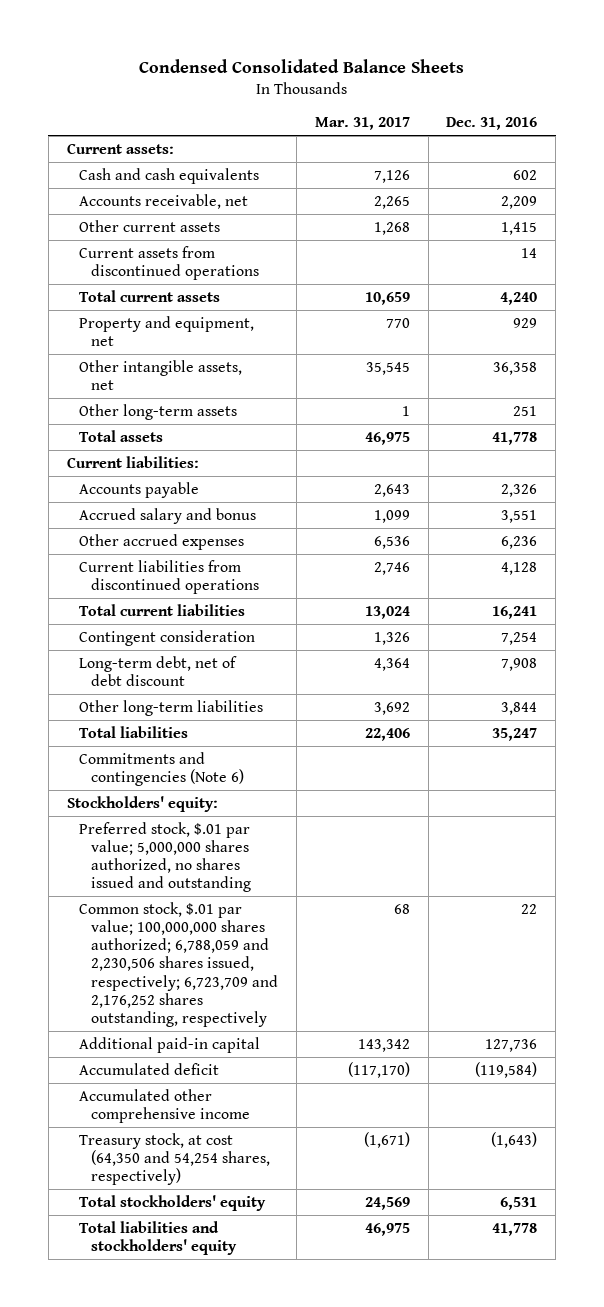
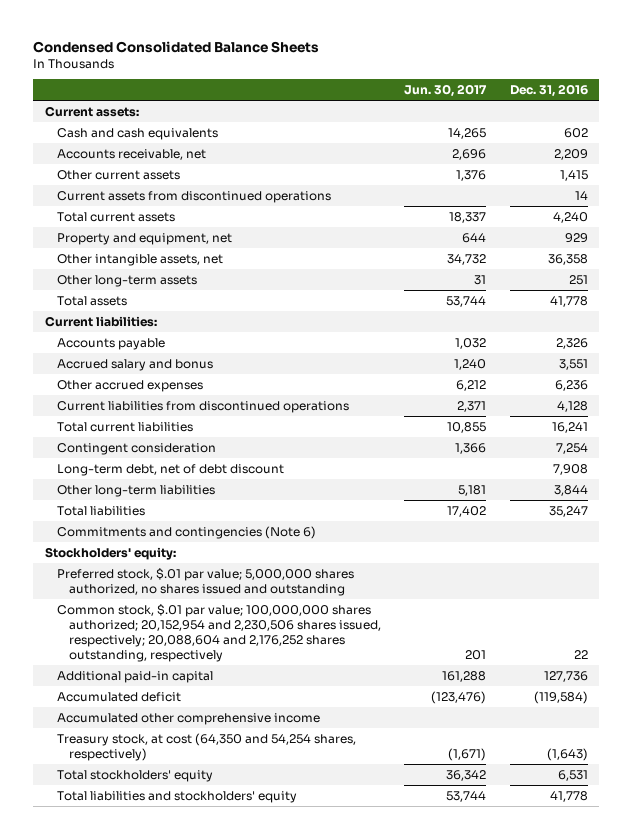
[314,117,410,131] Mar. 31, 2017 -> none
none -> [404,84,488,98] Jun. 30, 2017
[78,901,278,1027] Common stock, $.01 par value; 100,000,000 shares authorized; 6,788,059 and 2,230,506 shares issued, respectively; 6,723,709 and 2,176,252 shares outstanding, respectively -> [57,603,382,663] Common stock, $.01 par value; 100,000,000 shares authorized; 20,152,954 and 2,230,506 shares issued, respectively; 20,088,604 and 2,176,252 shares outstanding, respectively

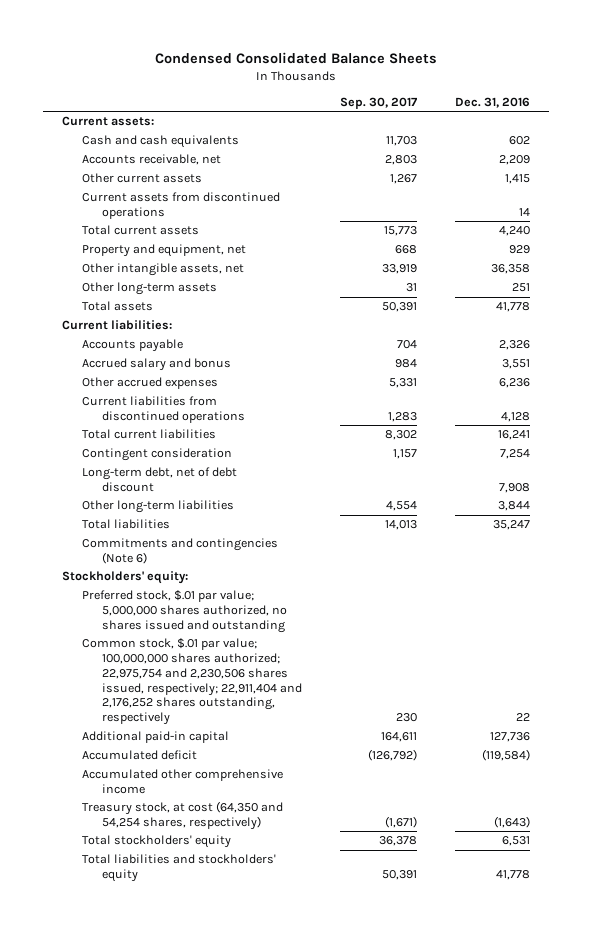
[404,84,488,98] Jun. 30, 2017 -> none
none -> [339,96,417,109] Sep. 30, 2017
[57,603,382,663] Common stock, $.01 par value; 100,000,000 shares authorized; 20,152,954 and 2,230,506 shares issued, respectively; 20,088,604 and 2,176,252 shares outstanding, respectively -> [81,638,302,726] Common stock, $.01 par value; 100,000,000 shares authorized; 22,975,754 and 2,230,506 shares issued, respectively; 22,911,404 and 2,176,252 shares outstanding, respectively

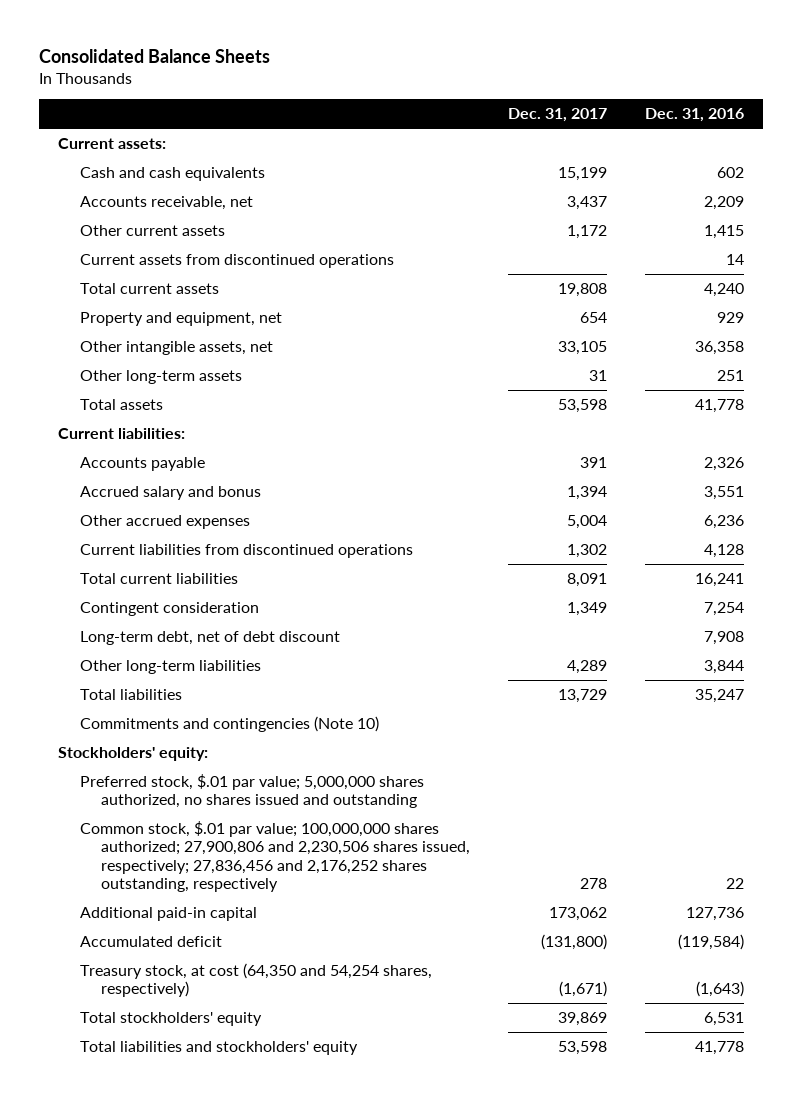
[154,51,437,64] Condensed Consolidated Balance Sheets -> [38,48,270,63] Consolidated Balance Sheets
[339,96,417,109] Sep. 30, 2017 -> none
none -> [508,108,608,123] Dec. 31, 2017
[81,538,278,565] Commitments and contingencies (Note 6) -> [79,716,379,733] Commitments and contingencies (Note 10)
[81,638,302,726] Common stock, $.01 par value; 100,000,000 shares authorized; 22,975,754 and 2,230,506 shares issued, respectively; 22,911,404 and 2,176,252 shares outstanding, respectively -> [79,821,471,892] Common stock, $.01 par value; 100,000,000 shares authorized; 27,900,806 and 2,230,506 shares issued, respectively; 27,836,456 and 2,176,252 shares outstanding, respectively
[81,769,283,795] Accumulated other comprehensive income -> none

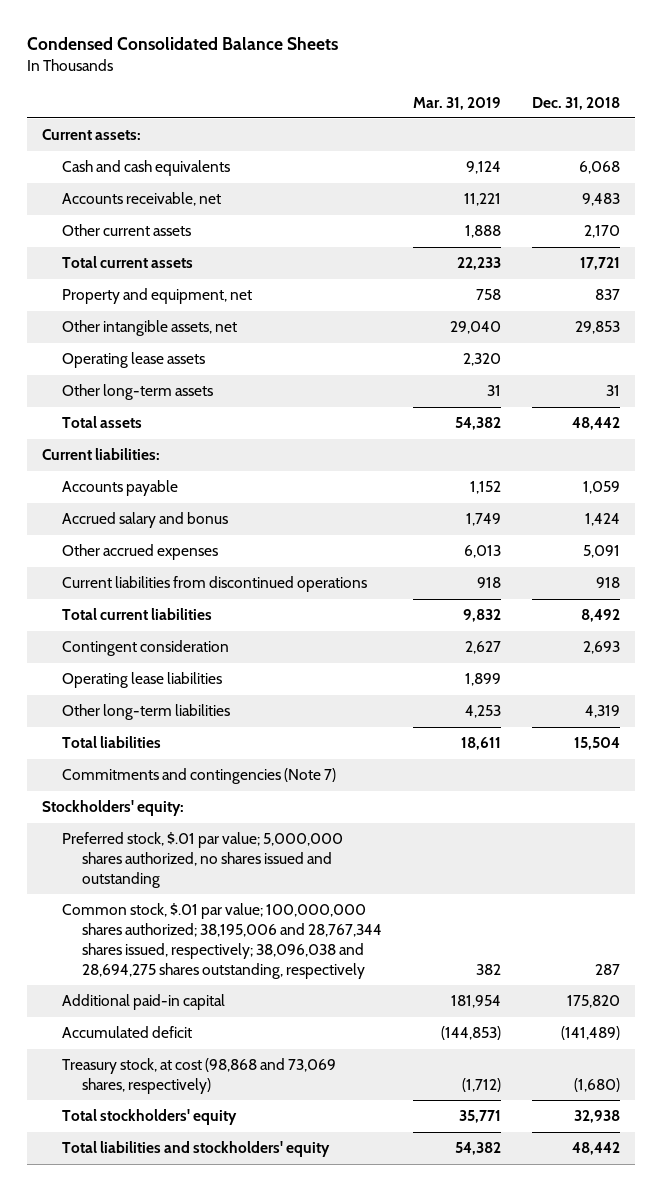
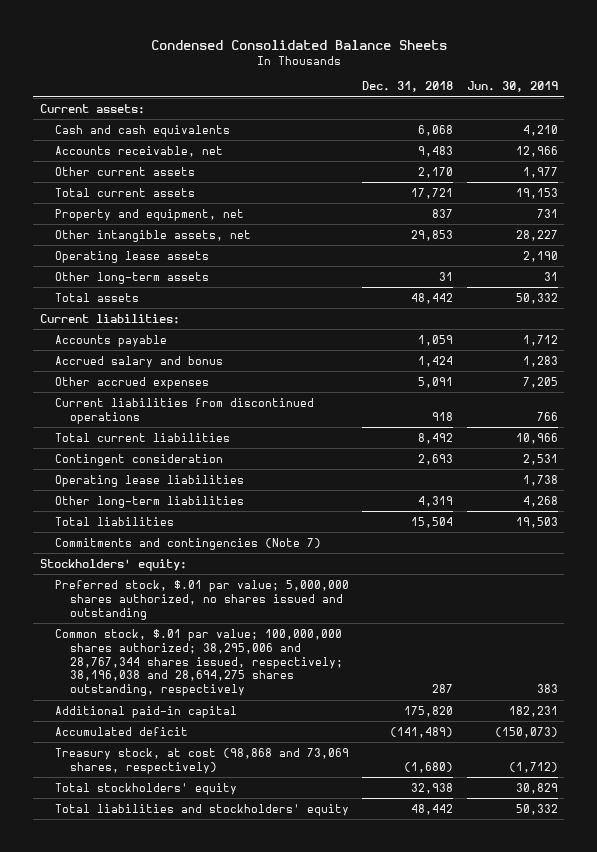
[412,96,501,110] Mar. 31, 2019 -> none
none -> [466,81,558,93] Jun. 30, 2019
[61,903,382,979] Common stock, $.01 par value; 100,000,000 shares authorized; 38,195,006 and 28,767,344 shares issued, respectively; 38,096,038 and 28,694,275 shares outstanding, respectively -> [54,628,344,697] Common stock, $.01 par value; 100,000,000 shares authorized; 38,295,006 and 28,767,344 shares issued, respectively; 38,196,038 and 28,694,275 shares outstanding, respectively

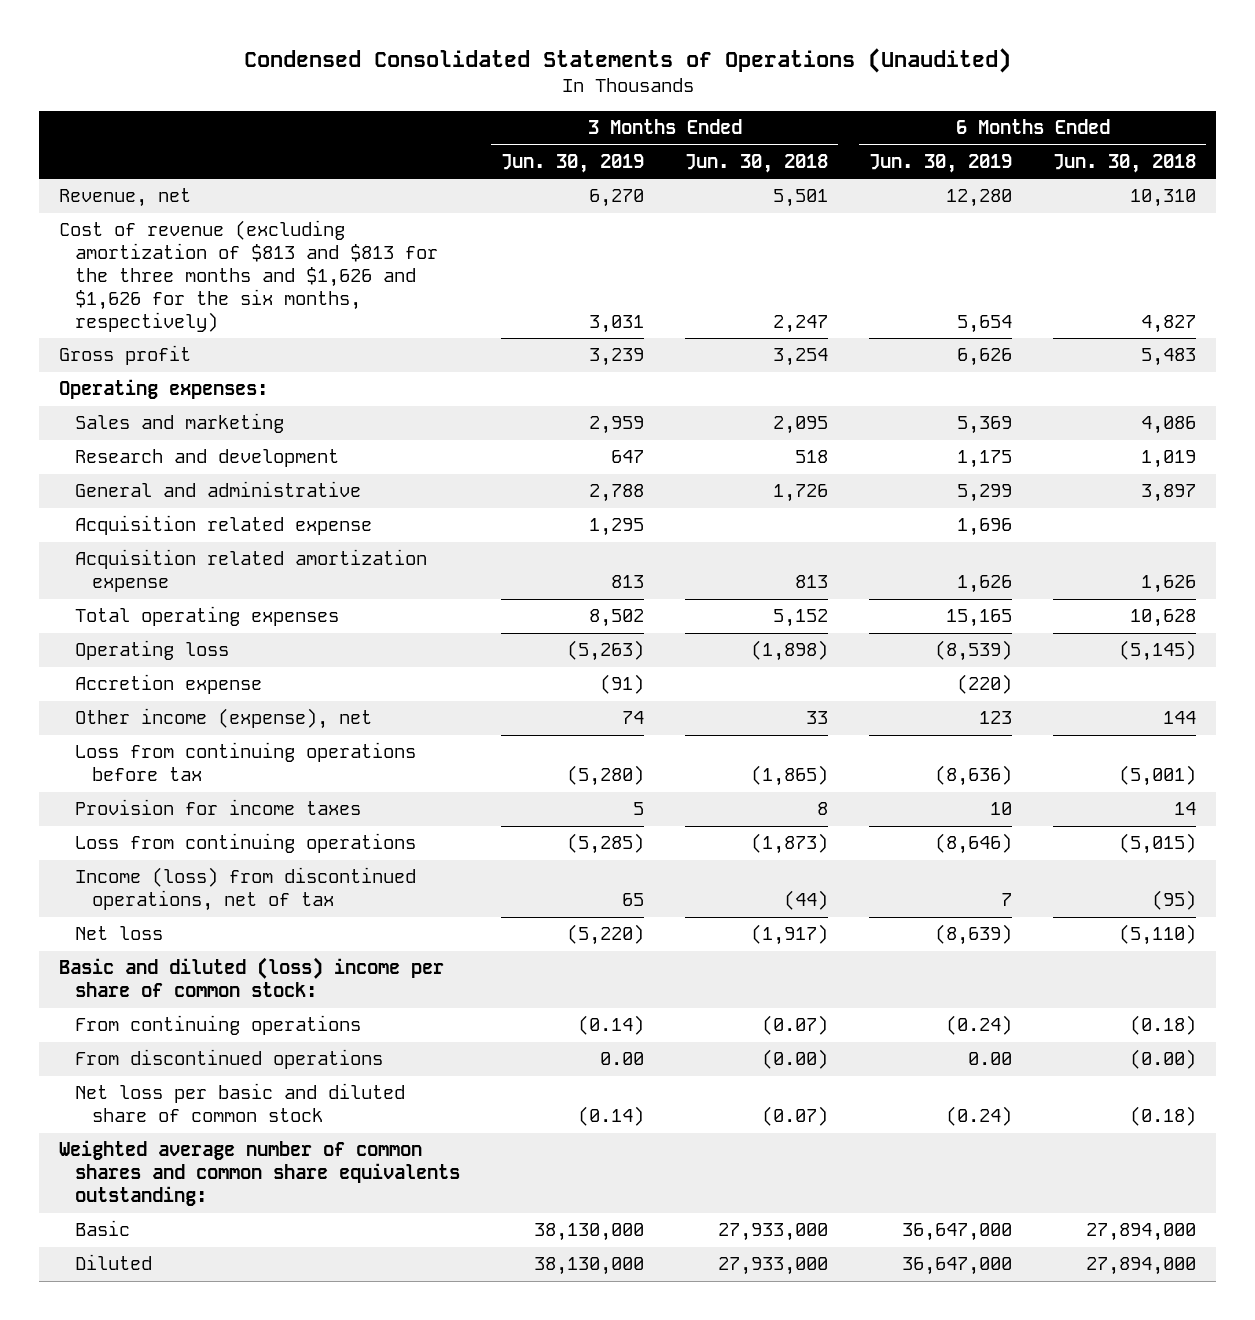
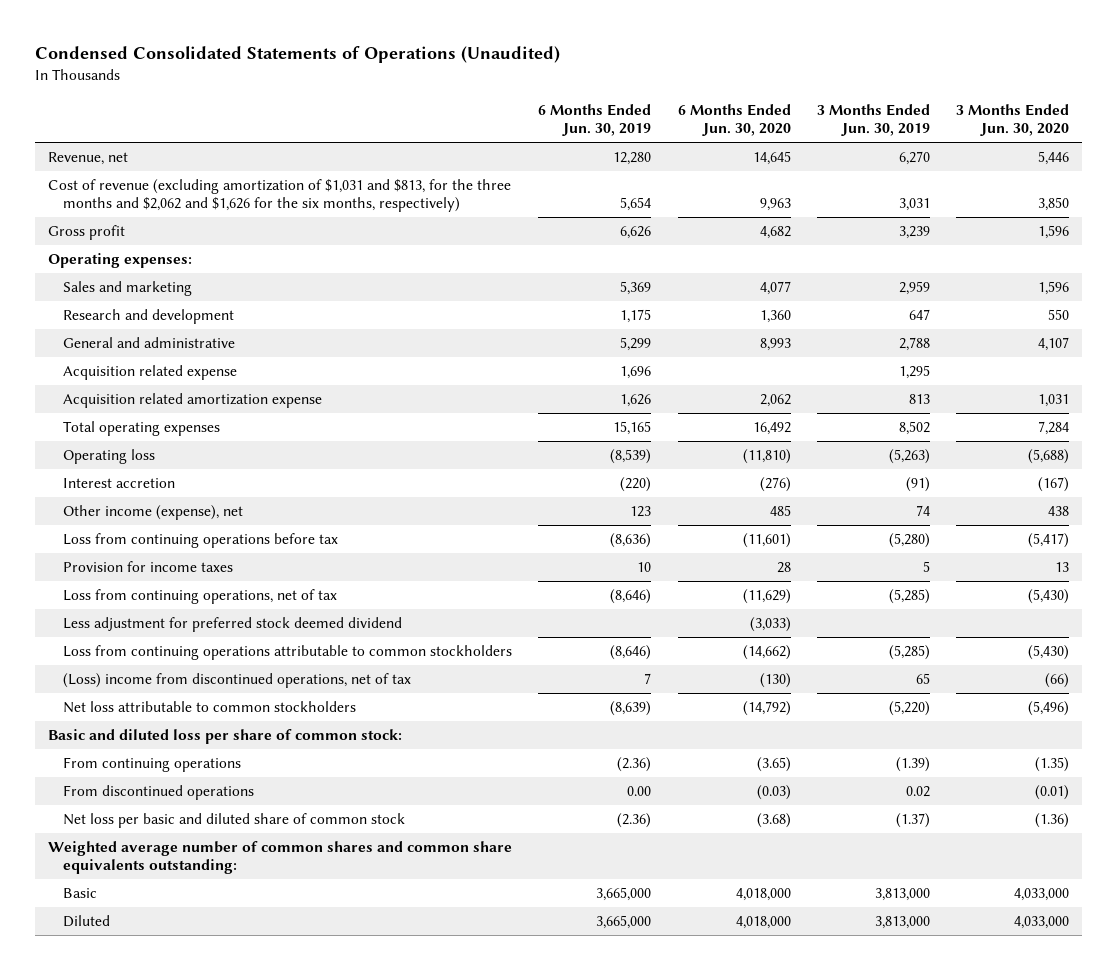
[685,154,829,174] Jun. 30, 2018 -> none
[1053,154,1197,174] Jun. 30, 2018 -> none
none -> [677,104,791,137] 6 Months Ended Jun. 30, 2020
none -> [955,104,1069,137] 3 Months Ended Jun. 30, 2020
[59,220,439,333] Cost of revenue (excluding amortization of $813 and $813 for the three months and $1,626 and $1,626 for the six months, respectively) -> [48,178,512,213] Cost of revenue (excluding amortization of $1,031 and $813, for the three months and $2,062 and $1,626 for the six months, respectively)
[75,674,263,695] Accretion expense -> [62,477,175,488] Interest accretion
[75,833,417,854] Loss from continuing operations -> [62,588,337,604] Loss from continuing operations, net of tax
none -> [62,616,402,632] Less adjustment for preferred stock deemed dividend
none -> [62,644,512,660] Loss from continuing operations attributable to common stockholders
[75,867,417,912] Income (loss) from discontinued operations, net of tax -> [62,672,411,688] (Loss) income from discontinued operations, net of tax
[75,926,164,941] Net loss -> [62,700,356,713] Net loss attributable to common stockholders
[59,957,445,998] Basic and diluted (loss) income per share of common stock: -> [48,728,403,744] Basic and diluted loss per share of common stock:
[578,1015,645,1036] (0.14) -> [895,756,930,772] (1.39)
[946,1015,1013,1036] (0.24) -> [617,756,652,772] (2.36)
[600,1052,645,1066] 0.00 -> [905,785,930,797] 0.02
[578,1106,645,1127] (0.14) -> [895,812,930,828] (1.37)
[946,1106,1013,1127] (0.24) -> [617,812,652,828] (2.36)
[534,1223,645,1242] 38,130,000 -> [874,887,930,901] 3,813,000
[902,1223,1013,1242] 36,647,000 -> [596,886,652,901] 3,665,000
[534,1257,645,1276] 38,130,000 -> [874,915,930,929] 3,813,000
[902,1257,1013,1276] 36,647,000 -> [596,914,652,929] 3,665,000

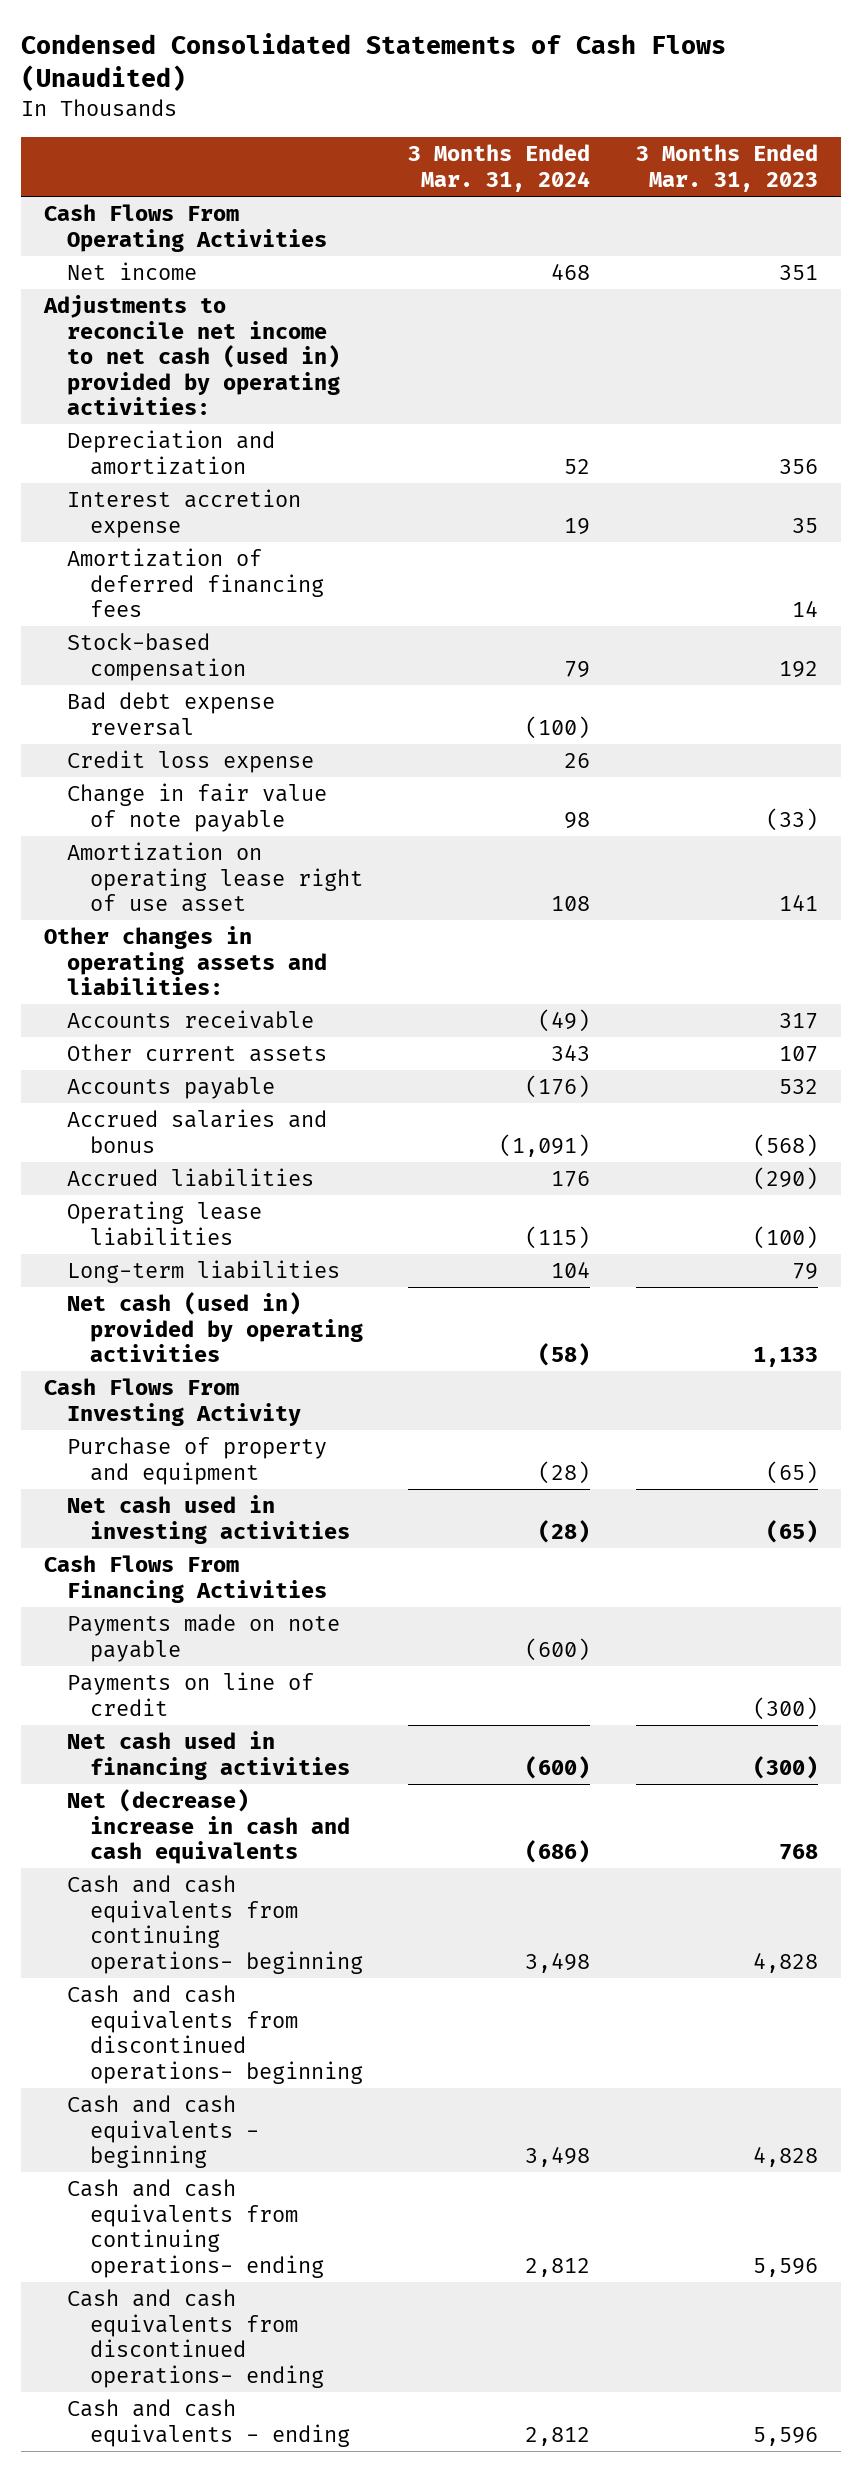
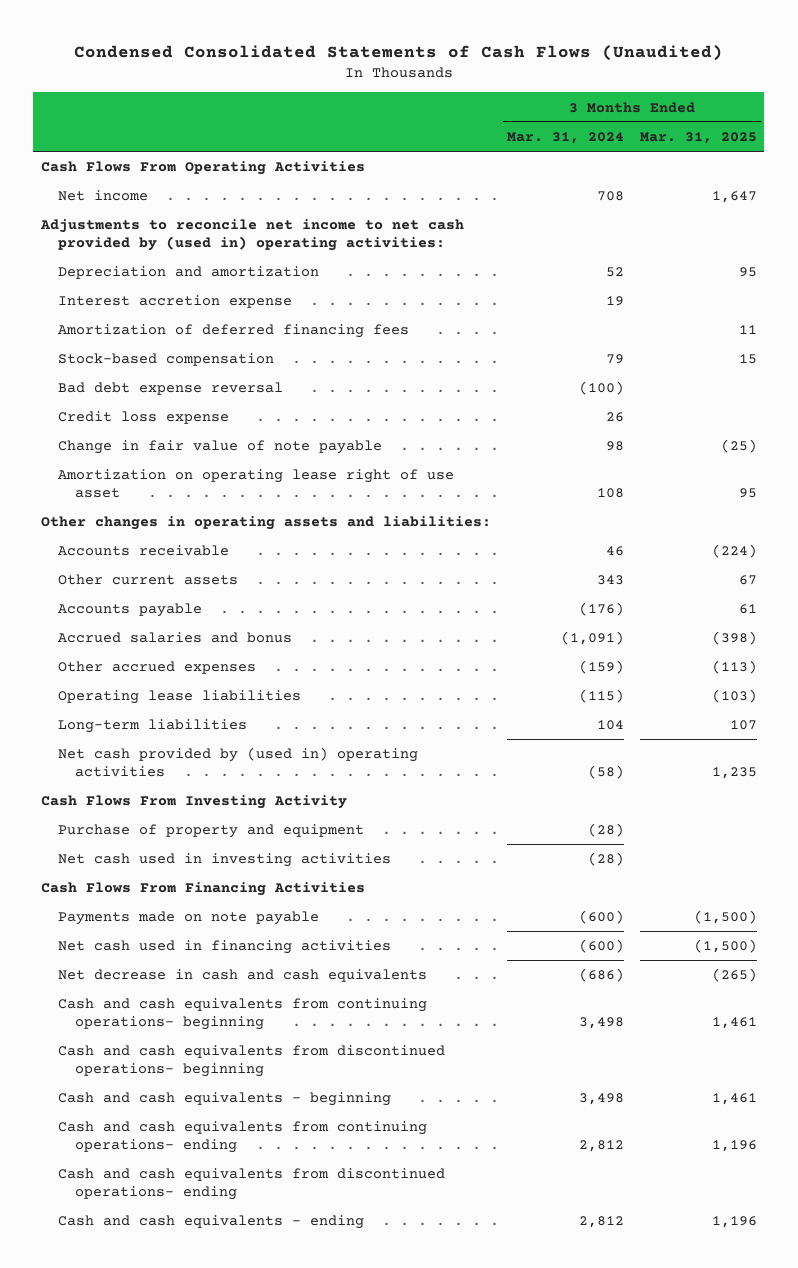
[635,144,818,192] 3 Months Ended Mar. 31, 2023 -> none
none -> [639,131,757,144] Mar. 31, 2025
[551,264,591,281] 468 -> [596,191,624,202] 708
[42,295,340,416] Adjustments to reconcile net income to net cash (used in) provided by operating activities: -> [40,219,465,251] Adjustments to reconcile net income to net cash provided by (used in) operating activities:
[538,1009,591,1033] (49) -> [605,546,624,557] 46
[66,1168,314,1188] Accrued liabilities -> none
none -> [58,661,257,675] Other accrued expenses
[66,1292,363,1363] Net cash (used in) provided by operating activities -> [58,747,419,777] Net cash provided by (used in) operating activities
[66,1672,314,1716] Payments on line of credit -> none
[66,1789,350,1865] Net (decrease) increase in cash and cash equivalents -> [58,969,428,983] Net decrease in cash and cash equivalents

